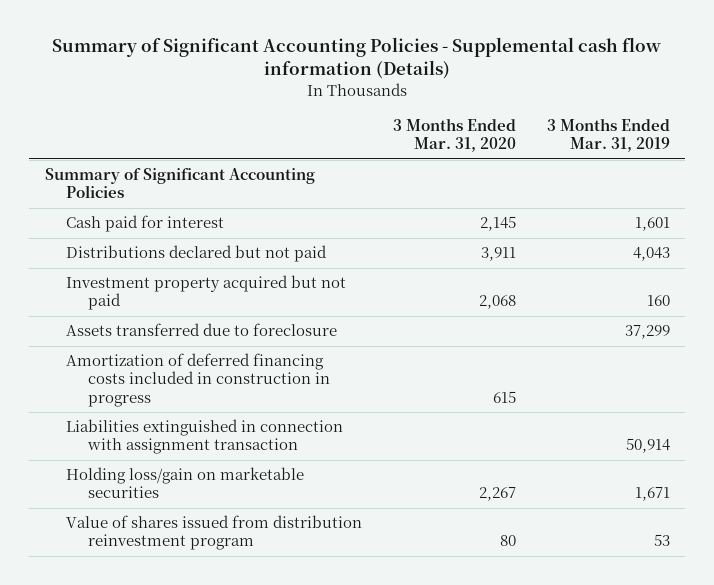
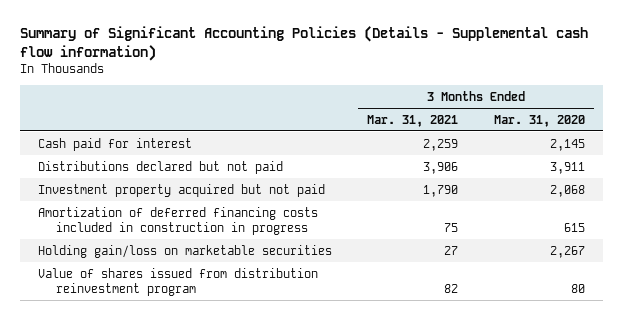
[52,37,662,80] Summary of Significant Accounting Policies - Supplemental cash flow information (Details) -> [19,26,588,62] Summary of Significant Accounting Policies (Details - Supplemental cash flow information)
[546,117,670,152] 3 Months Ended Mar. 31, 2019 -> none
none -> [367,114,459,127] Mar. 31, 2021
[44,168,315,199] Summary of Significant Accounting Policies -> none
[66,323,338,337] Assets transferred due to foreclosure -> none
[66,419,344,455] Liabilities extinguished in connection with assignment transaction -> none
[66,467,305,499] Holding loss/gain on marketable securities -> [37,244,332,258] Holding gain/loss on marketable securities

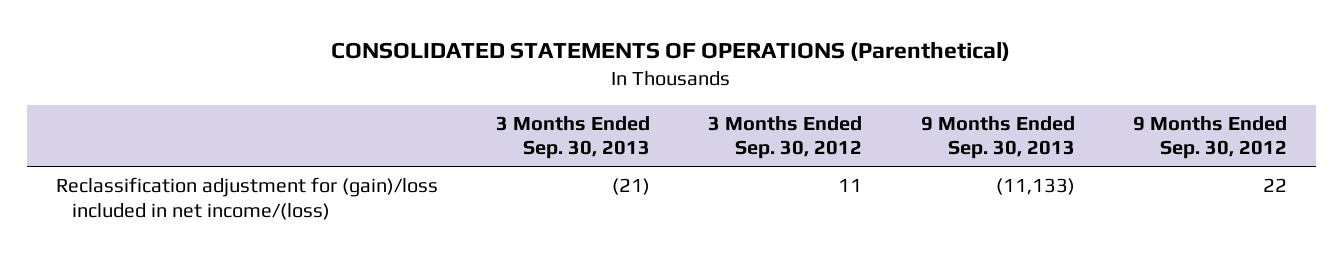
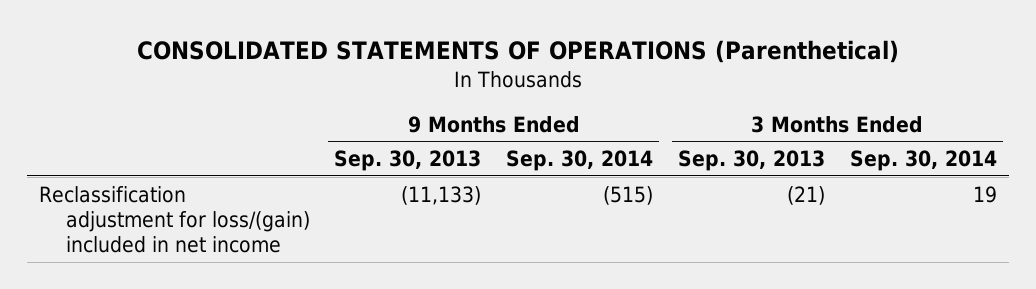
[708,115,863,160] 3 Months Ended Sep. 30, 2012 -> none
[1132,115,1287,160] 9 Months Ended Sep. 30, 2012 -> none
none -> [506,149,654,171] Sep. 30, 2014
none -> [849,149,997,171] Sep. 30, 2014
[55,176,438,220] Reclassification adjustment for (gain)/loss included in net income/(loss) -> [39,185,310,254] Reclassification adjustment for loss/(gain) included in net income

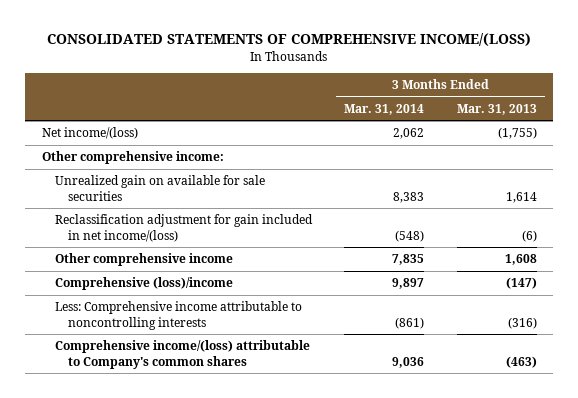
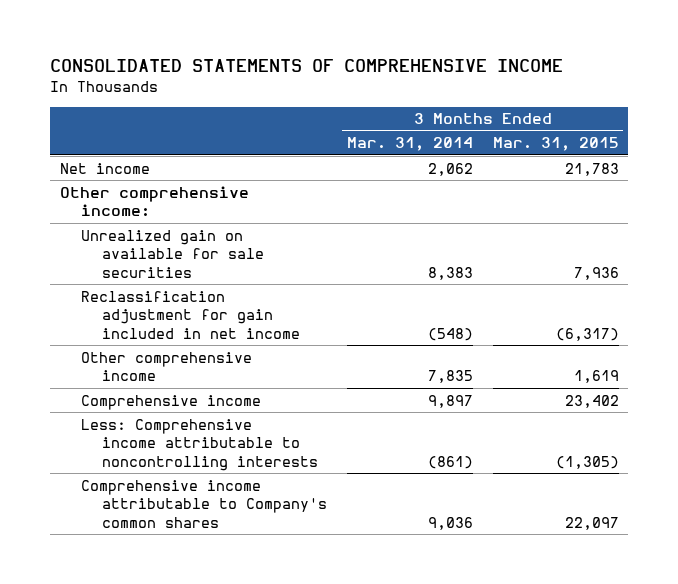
[47,33,532,47] CONSOLIDATED STATEMENTS OF COMPREHENSIVE INCOME/(LOSS) -> [49,59,563,73] CONSOLIDATED STATEMENTS OF COMPREHENSIVE INCOME
[456,103,537,115] Mar. 31, 2013 -> none
none -> [492,137,619,152] Mar. 31, 2015
[41,127,138,140] Net income/(loss) -> [59,162,150,174] Net income
[54,214,313,242] Reclassification adjustment for gain included in net income/(loss) -> [81,290,301,339] Reclassification adjustment for gain included in net income
[54,277,233,291] Comprehensive (loss)/income -> [81,394,262,410] Comprehensive income
[54,340,310,369] Comprehensive income/(loss) attributable to Company's common shares -> [81,479,328,528] Comprehensive income attributable to Company's common shares

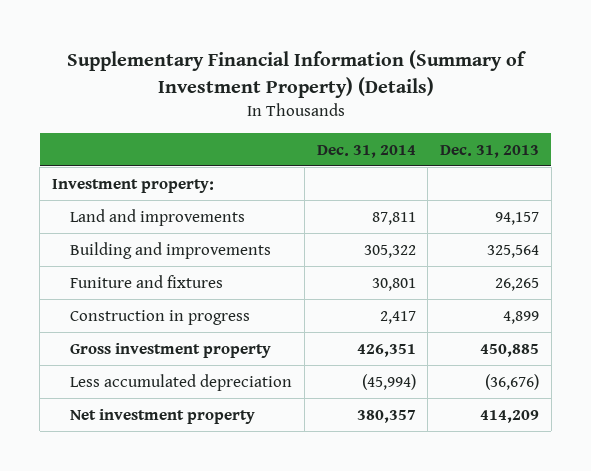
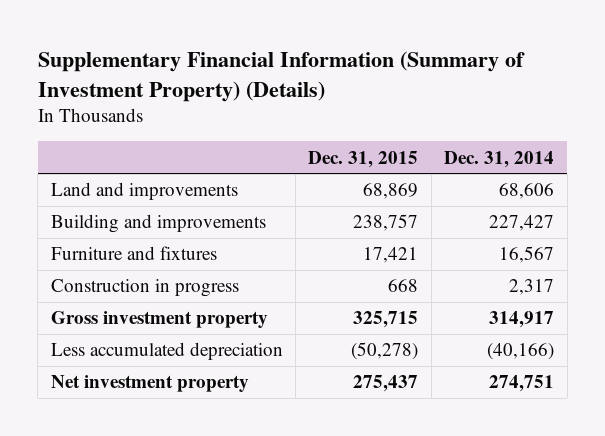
[440,144,540,158] Dec. 31, 2013 -> none
none -> [308,150,419,168] Dec. 31, 2015
[52,178,215,193] Investment property: -> none
[371,211,416,225] 87,811 -> [499,183,555,200] 68,606
[363,244,416,258] 305,322 -> [489,215,555,232] 227,427
[70,274,224,288] Funiture and fixtures -> [50,246,217,261] Furniture and fixtures
[371,277,416,291] 30,801 -> [499,246,555,264] 16,567
[379,310,416,324] 2,417 -> [509,279,555,296] 2,317
[356,343,416,357] 426,351 -> [489,311,555,329] 314,917
[361,373,416,390] (45,994) -> [487,343,555,361] (40,166)
[356,409,416,423] 380,357 -> [489,375,555,393] 274,751

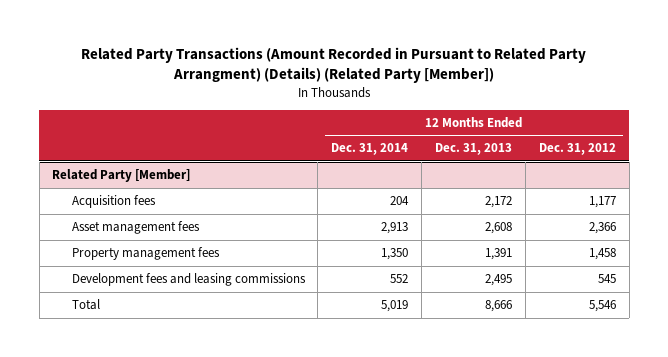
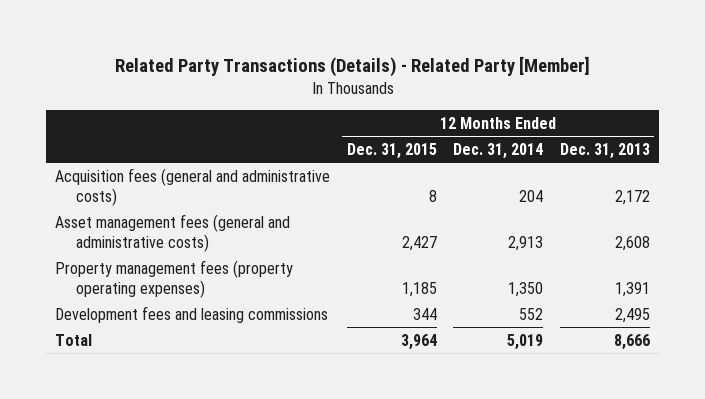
[81,47,587,84] Related Party Transactions (Amount Recorded in Pursuant to Related Party Arrangment) (Details) (Related Party [Member]) -> [114,55,590,77] Related Party Transactions (Details) - Related Party [Member]
[539,143,617,156] Dec. 31, 2012 -> none
none -> [346,142,437,159] Dec. 31, 2015
[52,169,191,183] Related Party [Member] -> none
[71,195,156,209] Acquisition fees -> [54,167,330,206] Acquisition fees (general and administrative costs)
[71,221,200,235] Asset management fees -> [54,213,290,252] Asset management fees (general and administrative costs)
[71,247,220,261] Property management fees -> [54,259,293,298] Property management fees (property operating expenses)

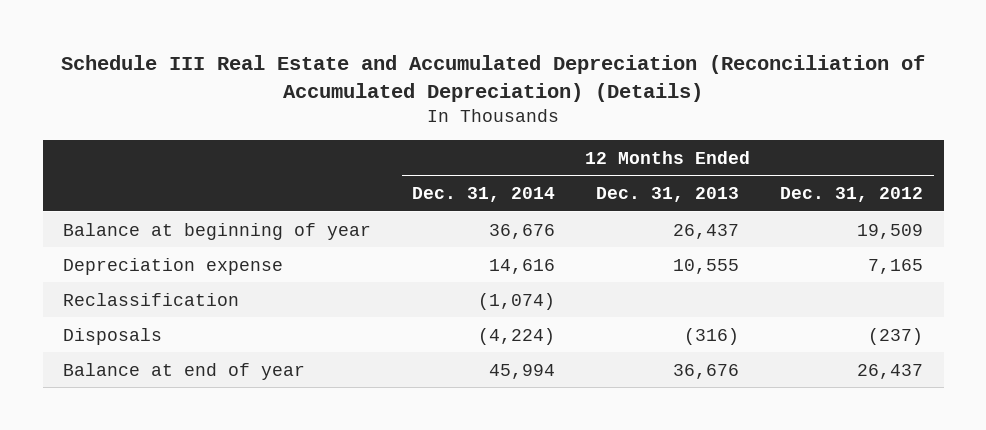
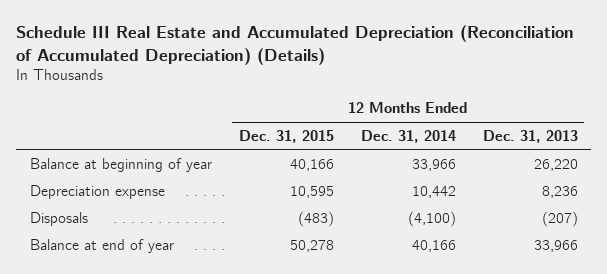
[780,187,924,203] Dec. 31, 2012 -> none
none -> [238,129,334,143] Dec. 31, 2015
[63,292,240,306] Reclassification -> none
[489,223,556,239] 36,676 -> [411,158,456,171] 33,966
[673,223,740,239] 26,437 -> [533,158,578,171] 26,220
[489,258,556,274] 14,616 -> [411,185,456,198] 10,442
[673,258,740,274] 10,555 -> [541,185,578,198] 8,236
[478,327,556,345] (4,224) -> [407,210,456,227] (4,100)
[684,327,740,345] (316) -> [541,210,578,227] (207)
[489,363,556,379] 45,994 -> [411,239,456,252] 40,166
[673,363,740,379] 36,676 -> [533,239,578,252] 33,966

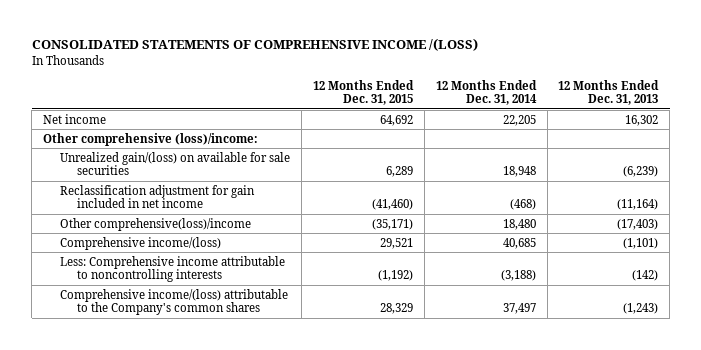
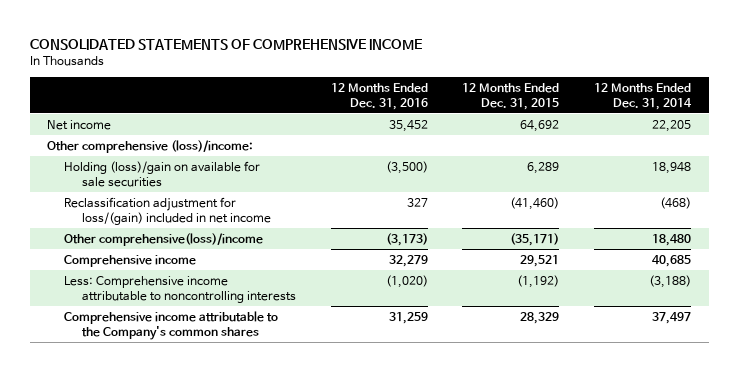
[31,38,478,52] CONSOLIDATED STATEMENTS OF COMPREHENSIVE INCOME /(LOSS) -> [29,38,422,50] CONSOLIDATED STATEMENTS OF COMPREHENSIVE INCOME
[558,79,660,106] 12 Months Ended Dec. 31, 2013 -> none
none -> [330,83,428,110] 12 Months Ended Dec. 31, 2016
[60,151,291,176] Unrealized gain/(loss) on available for sale securities -> [64,161,261,187] Holding (loss)/gain on available for sale securities
[60,184,256,209] Reclassification adjustment for gain included in net income -> [64,197,271,225] Reclassification adjustment for loss/(gain) included in net income
[60,236,222,250] Comprehensive income/(loss) -> [64,255,197,268] Comprehensive income
[60,288,289,316] Comprehensive income/(loss) attributable to the Company's common shares -> [64,311,279,340] Comprehensive income attributable to the Company's common shares

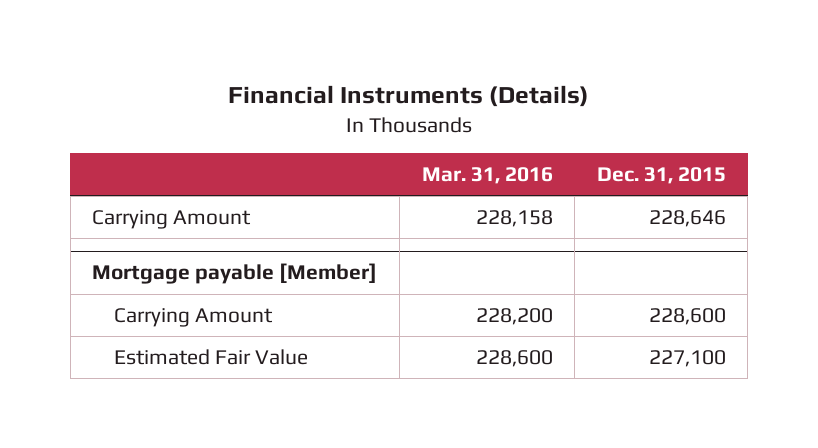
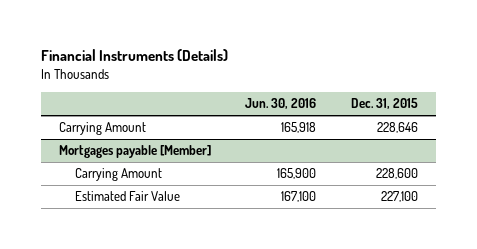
[421,166,553,184] Mar. 31, 2016 -> none
none -> [245,98,317,110] Jun. 30, 2016
[92,263,378,285] Mortgage payable [Member] -> [58,145,211,159] Mortgages payable [Member]

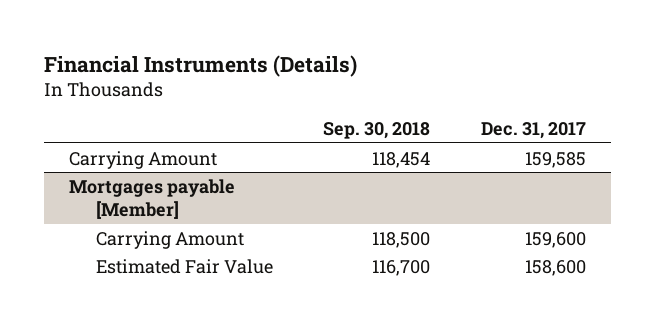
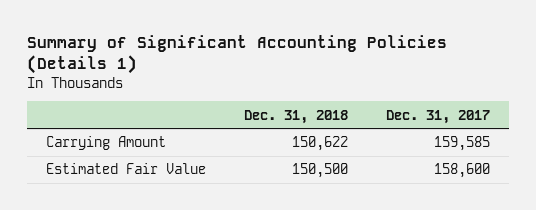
[43,55,357,78] Financial Instruments (Details) -> [27,35,448,75] Summary of Significant Accounting Policies (Details 1)
[323,122,431,140] Sep. 30, 2018 -> none
none -> [244,109,349,124] Dec. 31, 2018
[69,178,236,220] Mortgages payable [Member] -> none
[95,230,244,249] Carrying Amount -> none

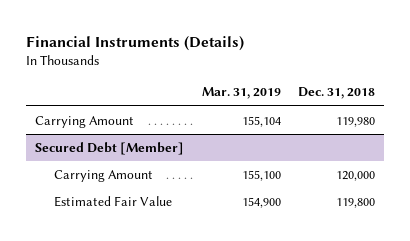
[27,35,448,75] Summary of Significant Accounting Policies (Details 1) -> [26,36,245,52] Financial Instruments (Details)
[385,109,490,124] Dec. 31, 2017 -> none
none -> [201,87,281,100] Mar. 31, 2019
[292,136,349,152] 150,622 -> [336,117,376,128] 119,980
none -> [35,142,185,156] Secured Debt [Member]
none -> [54,170,154,183] Carrying Amount
[292,163,349,179] 150,500 -> [336,198,376,209] 119,800

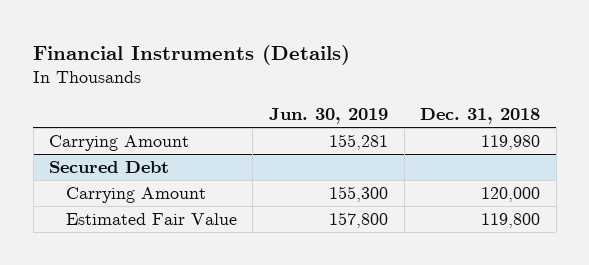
[201,87,281,100] Mar. 31, 2019 -> none
none -> [268,107,388,124] Jun. 30, 2019
[35,142,185,156] Secured Debt [Member] -> [49,161,170,174] Secured Debt

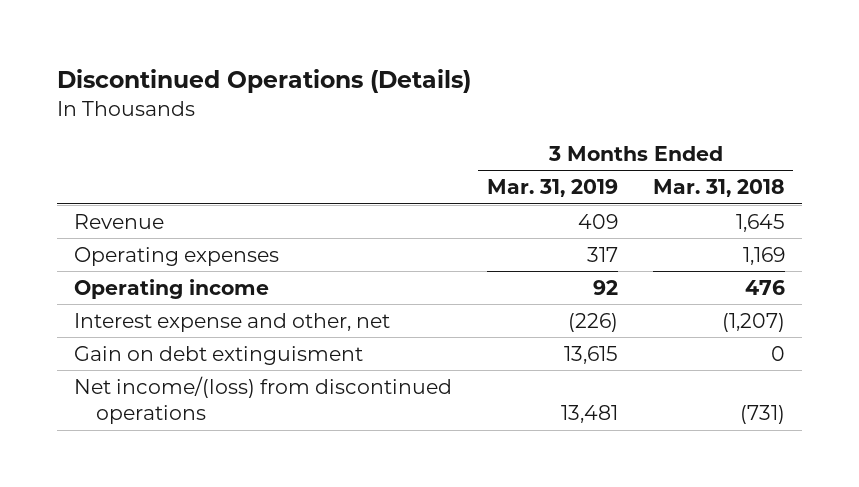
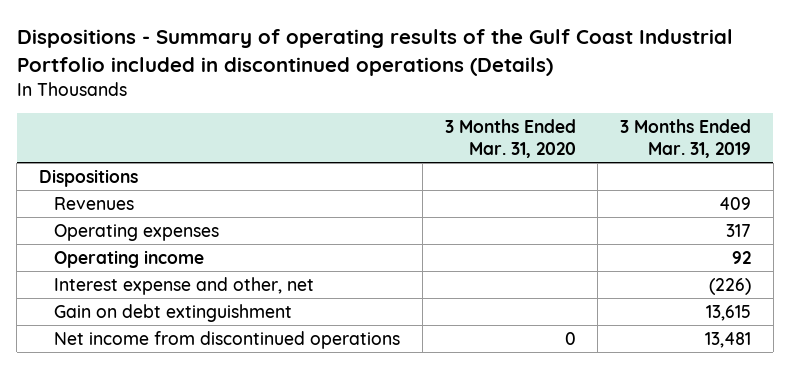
[56,69,471,94] Discontinued Operations (Details) -> [16,29,733,76] Dispositions - Summary of operating results of the Gulf Coast Industrial Portfolio included in discontinued operations (Details)
[652,179,785,198] Mar. 31, 2018 -> none
none -> [444,119,576,158] 3 Months Ended Mar. 31, 2020
none -> [38,168,138,187] Dispositions
[73,213,164,229] Revenue -> [54,196,135,210] Revenues
[73,345,363,365] Gain on debt extinguisment -> [54,303,293,322] Gain on debt extinguishment
[73,375,452,425] Net income/(loss) from discontinued operations -> [54,330,401,349] Net income from discontinued operations

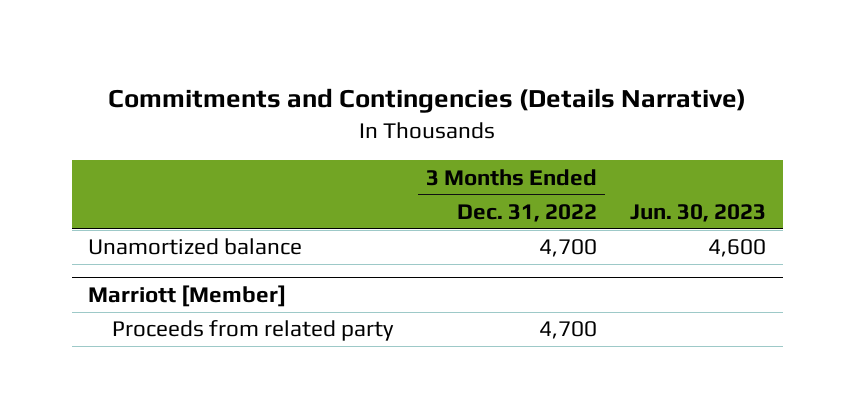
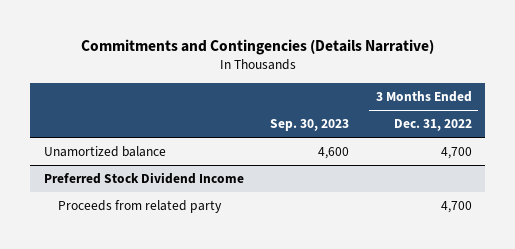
[630,203,767,222] Jun. 30, 2023 -> none
none -> [270,119,350,132] Sep. 30, 2023
[88,285,287,308] Marriott [Member] -> [43,172,244,185] Preferred Stock Dividend Income

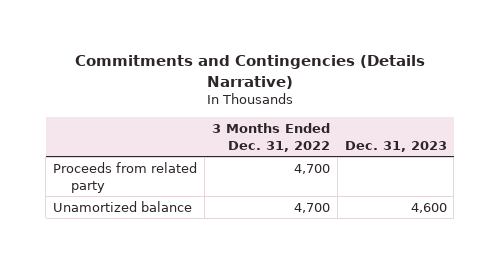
[270,119,350,132] Sep. 30, 2023 -> none
none -> [344,140,447,152] Dec. 31, 2023
[43,172,244,185] Preferred Stock Dividend Income -> none
[43,146,166,158] Unamortized balance -> [53,200,193,212] Unamortized balance

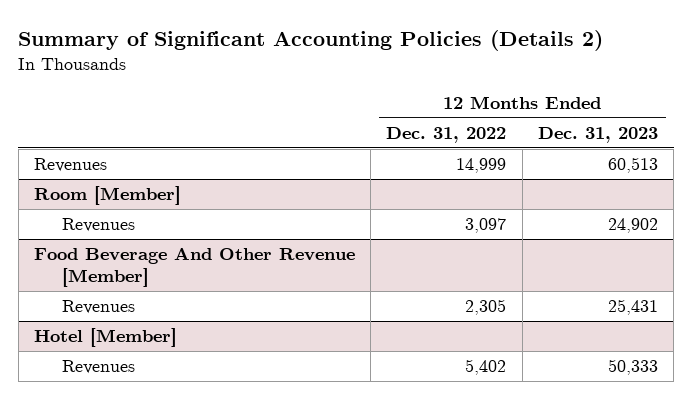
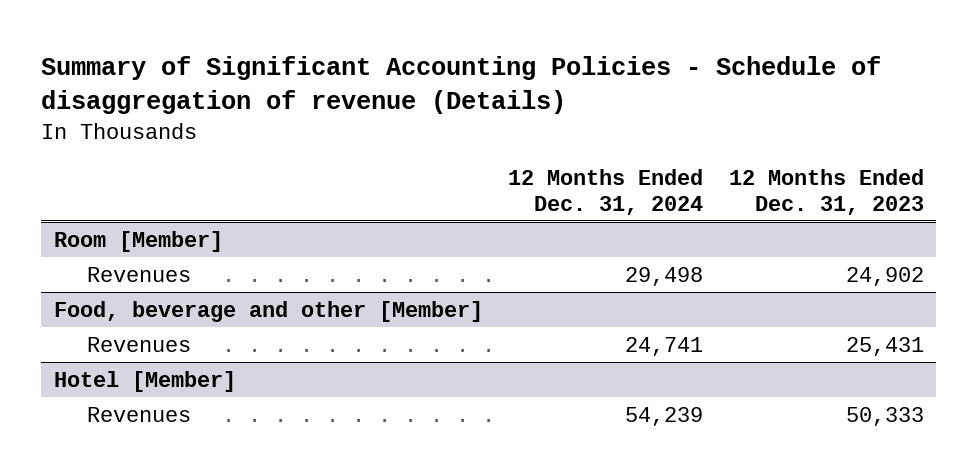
[18,29,604,51] Summary of Significant Accounting Policies (Details 2) -> [40,55,881,115] Summary of Significant Accounting Policies - Schedule of disaggregation of revenue (Details)
[386,126,507,143] Dec. 31, 2022 -> none
none -> [508,169,704,215] 12 Months Ended Dec. 31, 2024
[33,158,107,173] Revenues -> none
[33,247,355,287] Food Beverage And Other Revenue [Member] -> [53,300,483,322] Food, beverage and other [Member]

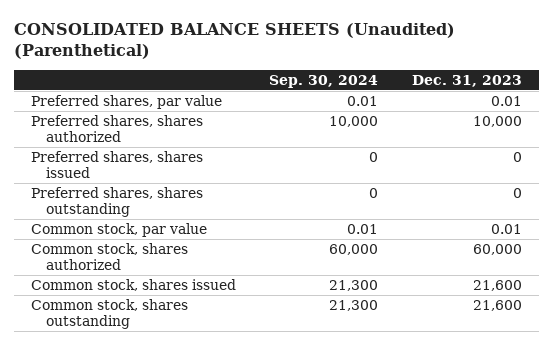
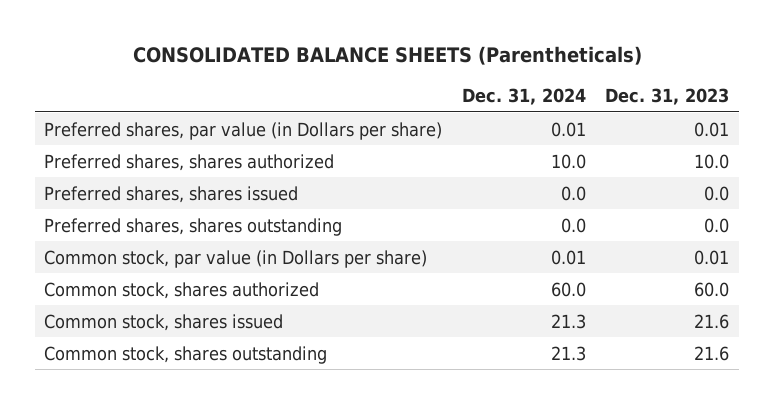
[13,22,455,60] CONSOLIDATED BALANCE SHEETS (Unaudited) (Parenthetical) -> [132,46,642,66] CONSOLIDATED BALANCE SHEETS (Parentheticals)
[269,74,379,88] Sep. 30, 2024 -> none
none -> [461,88,586,106] Dec. 31, 2024
[30,94,222,109] Preferred shares, par value -> [44,121,443,140] Preferred shares, par value (in Dollars per share)
[473,115,523,127] 10,000 -> [694,153,730,169] 10.0
[513,151,523,162] 0 -> [704,185,730,201] 0.0
[513,187,523,198] 0 -> [704,217,730,233] 0.0
[30,222,207,237] Common stock, par value -> [44,249,428,268] Common stock, par value (in Dollars per share)
[473,243,523,255] 60,000 -> [694,281,730,297] 60.0
[473,279,523,291] 21,600 -> [694,313,730,329] 21.6
[473,299,523,311] 21,600 -> [694,345,730,361] 21.6

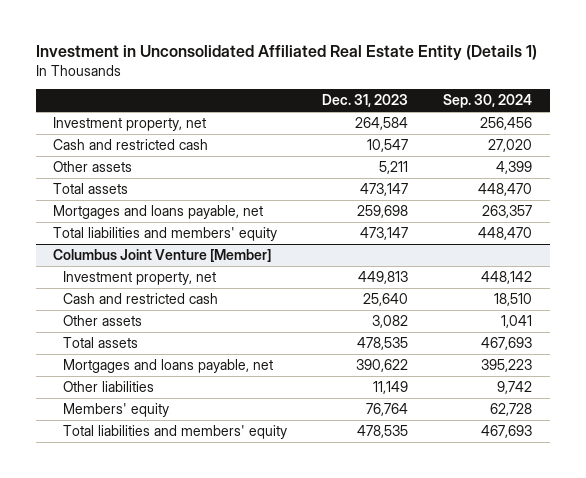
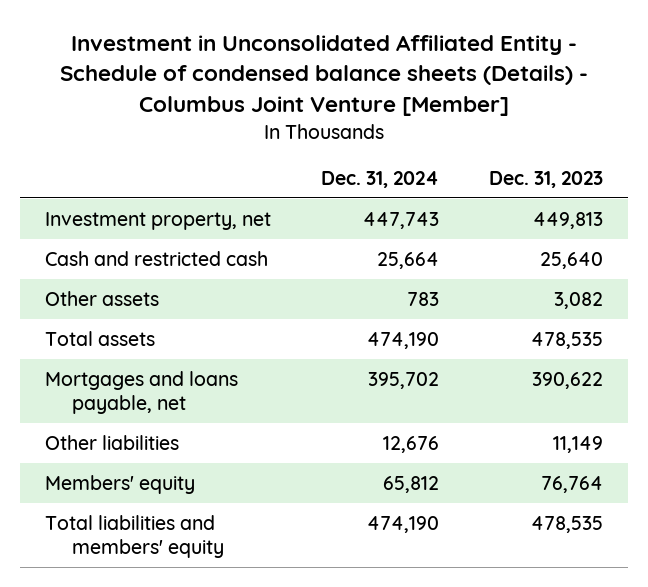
[35,45,537,61] Investment in Unconsolidated Affiliated Real Estate Entity (Details 1) -> [60,34,589,116] Investment in Unconsolidated Affiliated Entity - Schedule of condensed balance sheets (Details) - Columbus Joint Venture [Member]
[443,94,533,109] Sep. 30, 2024 -> none
none -> [321,171,440,189] Dec. 31, 2024
[53,116,207,131] Investment property, net -> none
[53,138,209,150] Cash and restricted cash -> none
[53,160,133,172] Other assets -> none
[53,182,129,194] Total assets -> none
[53,204,264,219] Mortgages and loans payable, net -> none
[53,226,278,241] Total liabilities and members' equity -> none
[53,248,272,262] Columbus Joint Venture [Member] -> none

